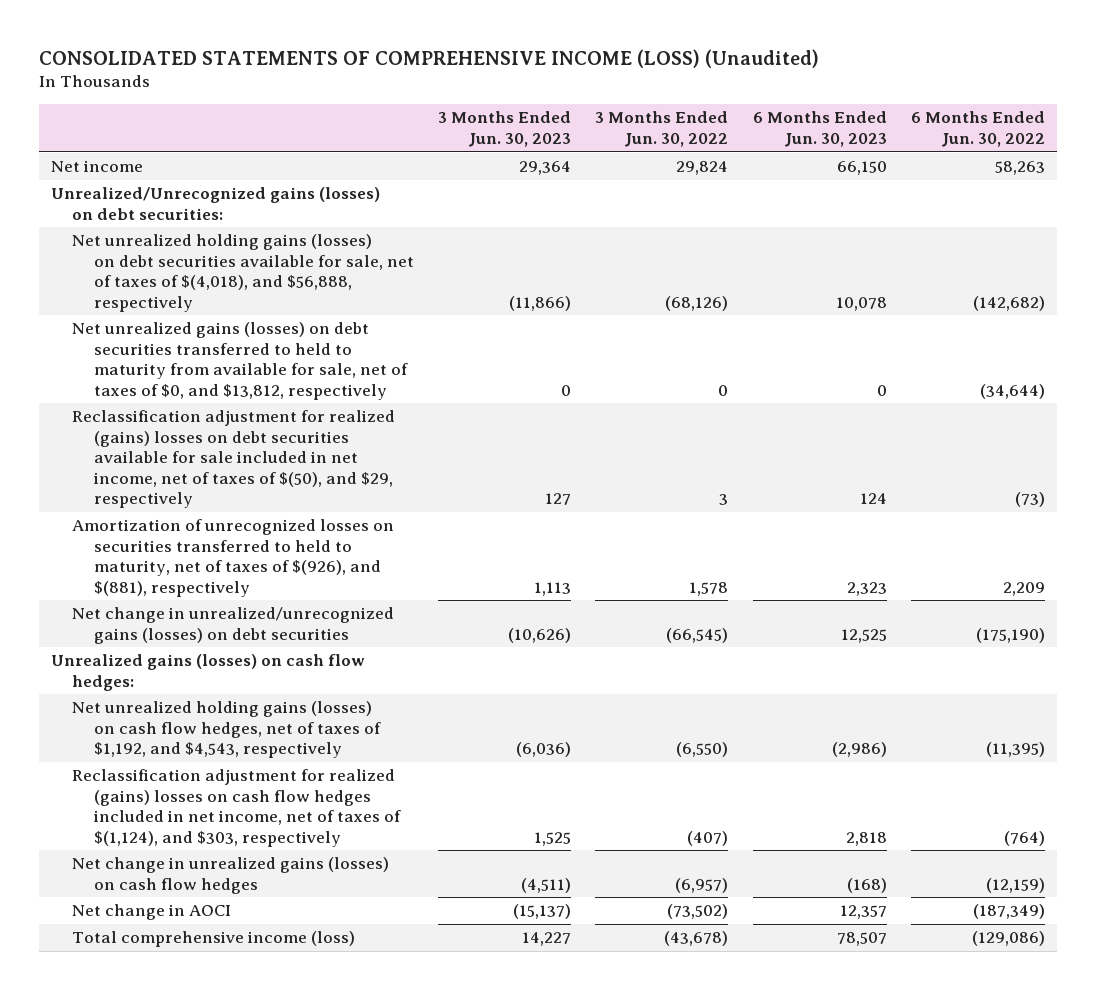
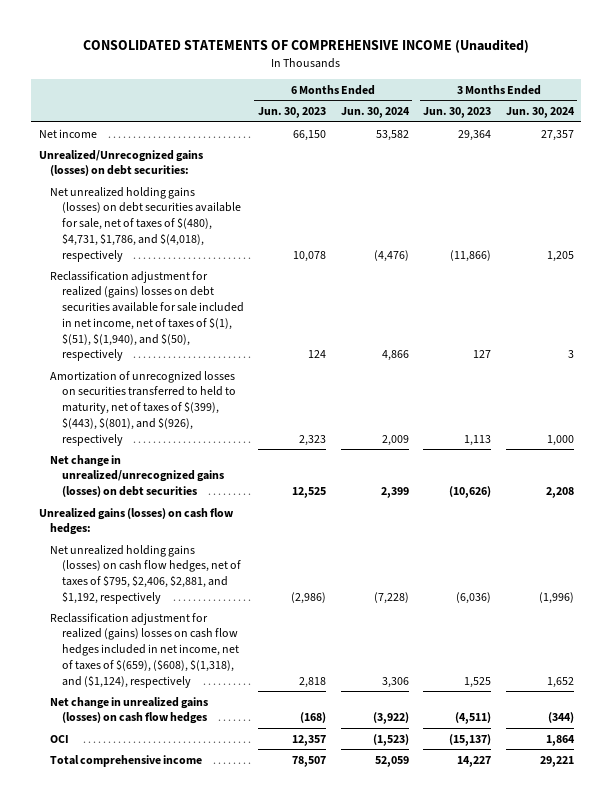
[38,48,819,68] CONSOLIDATED STATEMENTS OF COMPREHENSIVE INCOME (LOSS) (Unaudited) -> [83,39,530,54] CONSOLIDATED STATEMENTS OF COMPREHENSIVE INCOME (Unaudited)
[595,111,729,147] 3 Months Ended Jun. 30, 2022 -> none
[910,111,1045,147] 6 Months Ended Jun. 30, 2022 -> none
none -> [340,107,410,119] Jun. 30, 2024
none -> [505,107,575,119] Jun. 30, 2024
[72,322,408,400] Net unrealized gains (losses) on debt securities transferred to held to maturity from available for sale, net of taxes of $0, and $13,812, respectively -> none
[72,234,414,312] Net unrealized holding gains (losses) on debt securities available for sale, net of taxes of $(4,018), and $56,888, respectively -> [50,186,241,262] Net unrealized holding gains (losses) on debt securities available for sale, net of taxes of $(480), $4,731, $1,786, and $(4,018), respectively
[72,410,396,509] Reclassification adjustment for realized (gains) losses on debt securities available for sale included in net income, net of taxes of $(50), and $29, respectively -> [50,270,244,362] Reclassification adjustment for realized (gains) losses on debt securities available for sale included in net income, net of taxes of $(1), $(51), $(1,940), and $(50), respectively
[72,519,395,597] Amortization of unrecognized losses on securities transferred to held to maturity, net of taxes of $(926), and $(881), respectively -> [50,370,236,446] Amortization of unrecognized losses on securities transferred to held to maturity, net of taxes of $(399), $(443), $(801), and $(926), respectively
[72,701,381,759] Net unrealized holding gains (losses) on cash flow hedges, net of taxes of $1,192, and $4,543, respectively -> [50,544,241,604] Net unrealized holding gains (losses) on cash flow hedges, net of taxes of $795, $2,406, $2,881, and $1,192, respectively
[72,769,401,847] Reclassification adjustment for realized (gains) losses on cash flow hedges included in net income, net of taxes of $(1,124), and $303, respectively -> [50,612,239,688] Reclassification adjustment for realized (gains) losses on cash flow hedges included in net income, net of taxes of $(659), ($608), $(1,318), and ($1,124), respectively
[72,904,232,921] Net change in AOCI -> [50,734,70,743] OCI
[72,931,356,948] Total comprehensive income (loss) -> [50,754,203,767] Total comprehensive income

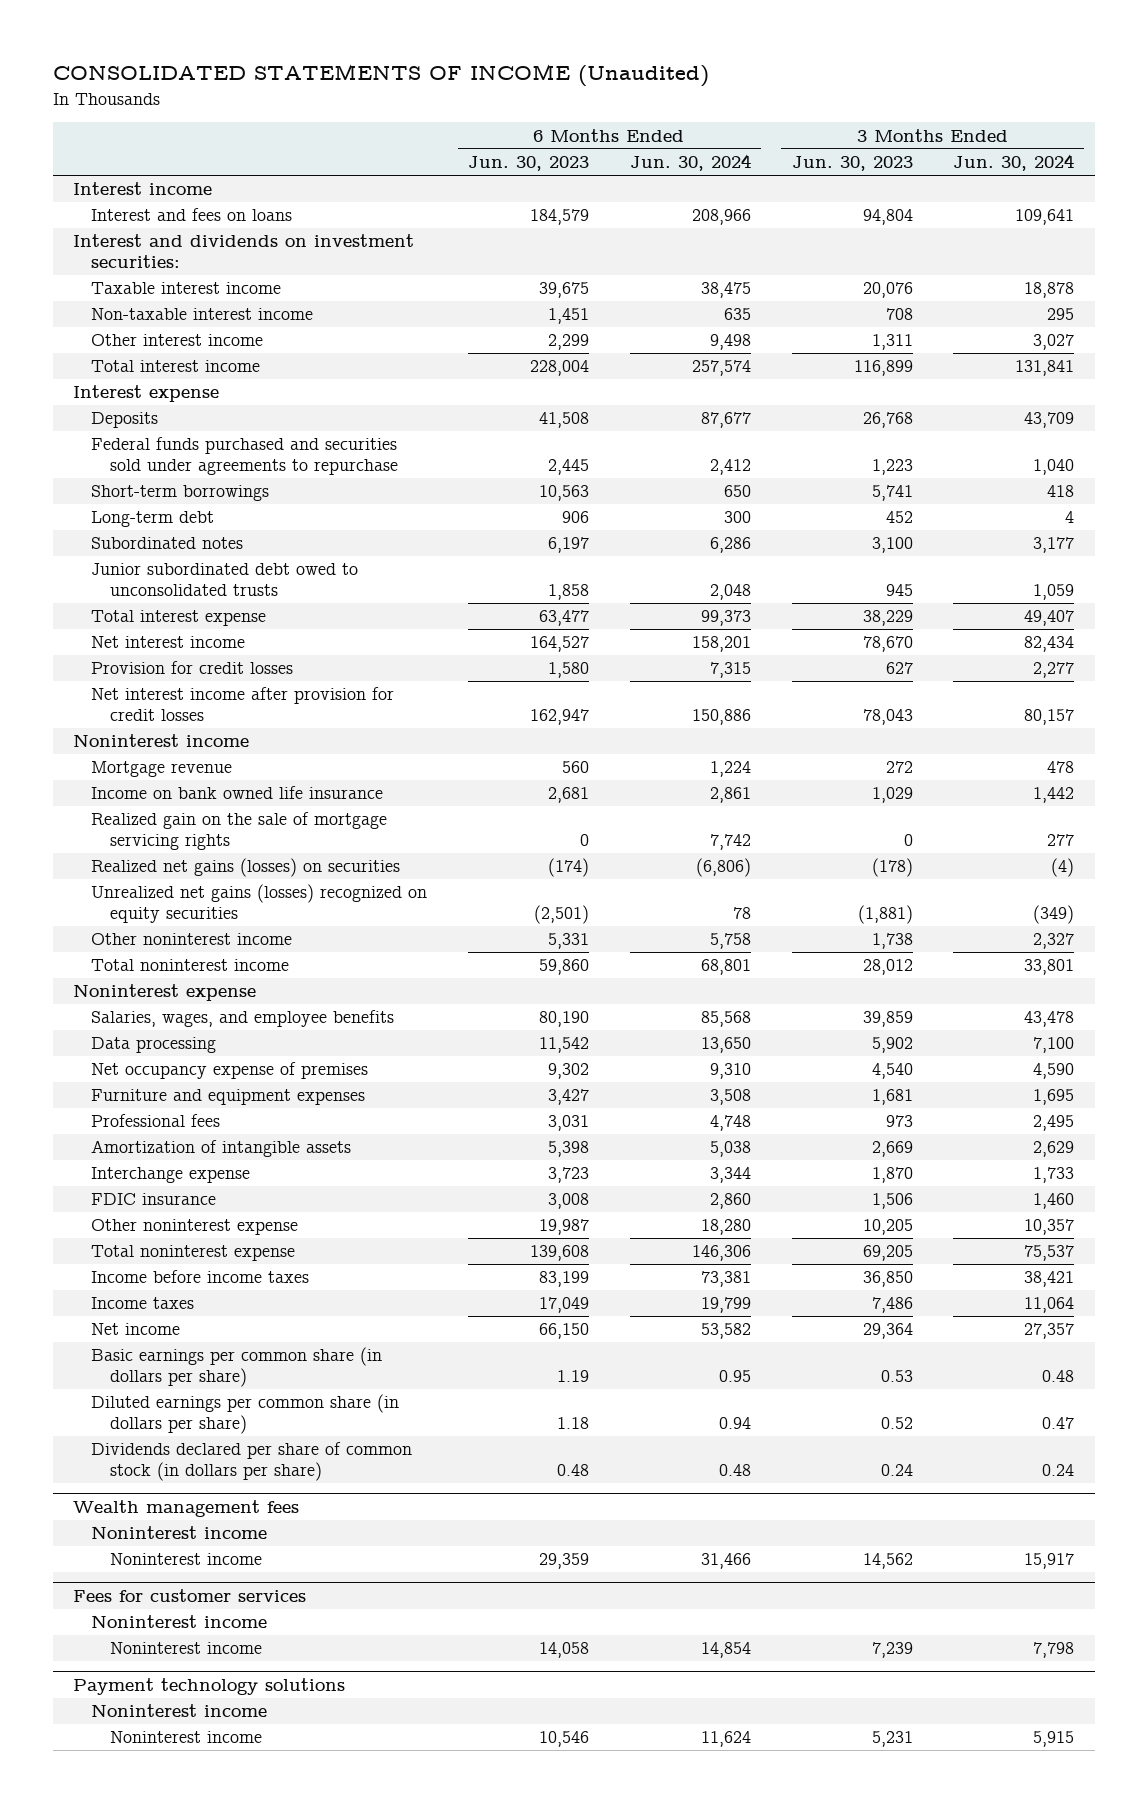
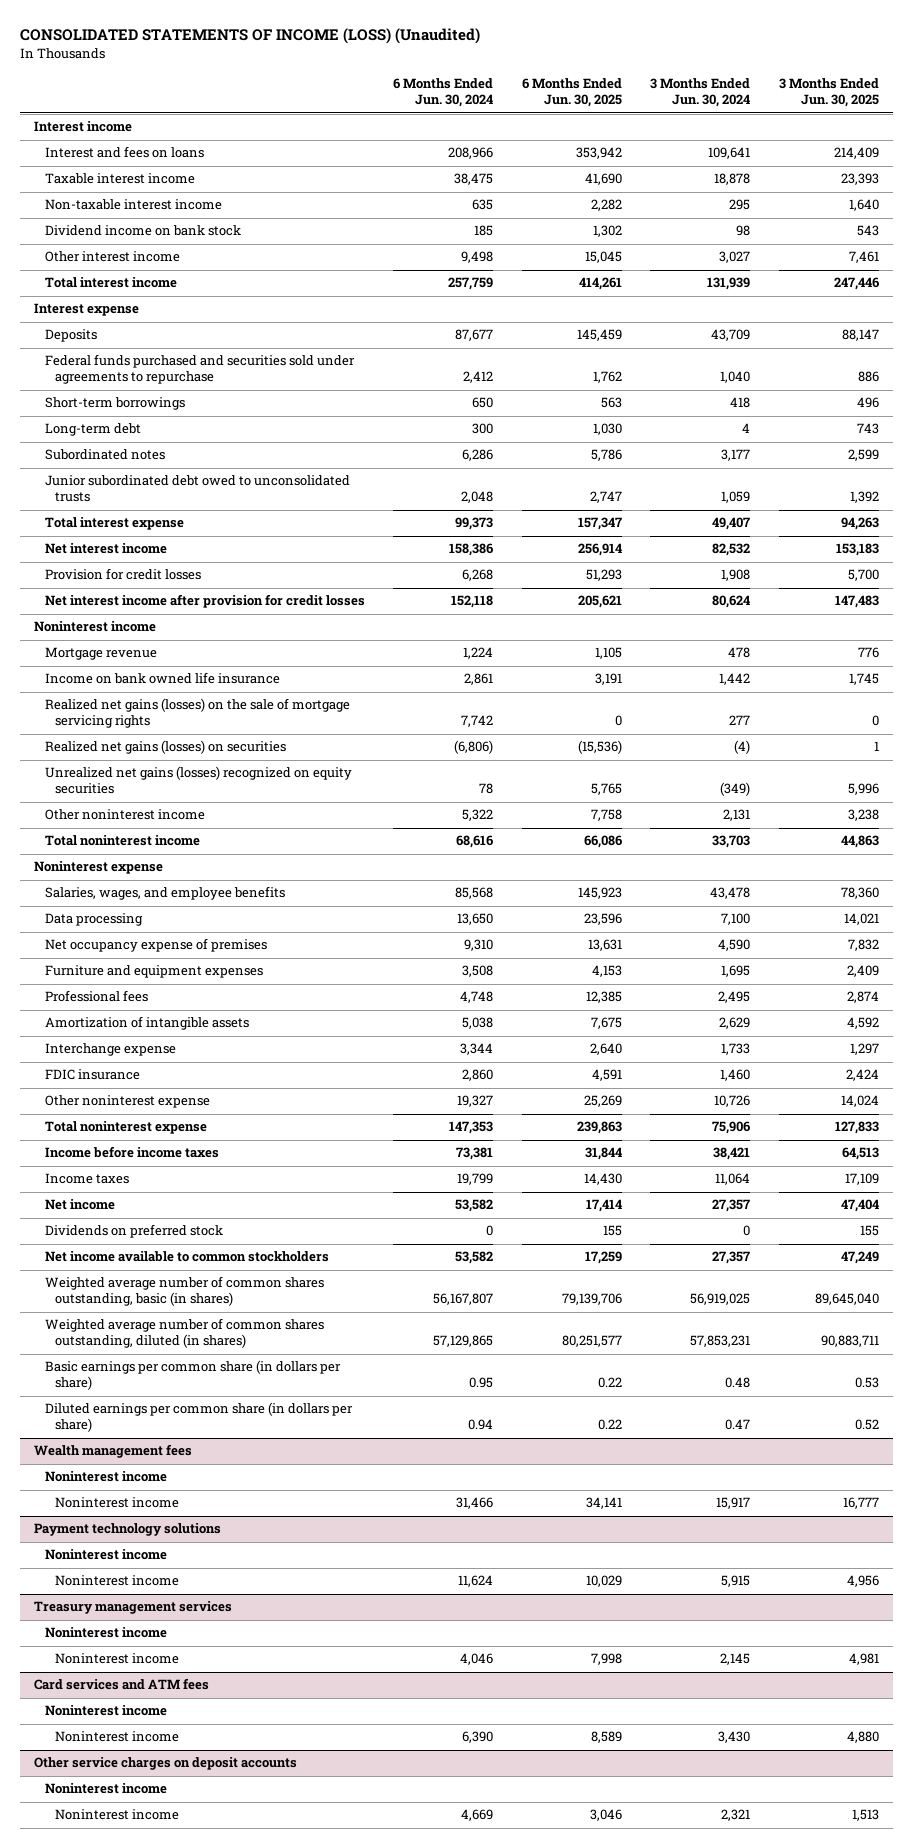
[52,64,709,88] CONSOLIDATED STATEMENTS OF INCOME (Unaudited) -> [20,28,481,45] CONSOLIDATED STATEMENTS OF INCOME (LOSS) (Unaudited)
[468,156,590,172] Jun. 30, 2023 -> none
[791,156,913,172] Jun. 30, 2023 -> none
none -> [521,78,622,108] 6 Months Ended Jun. 30, 2025
none -> [778,78,879,108] 3 Months Ended Jun. 30, 2025
[73,234,415,268] Interest and dividends on investment securities: -> none
none -> [44,225,241,237] Dividend income on bank stock
[691,360,751,377] 257,574 -> [448,277,494,291] 257,759
[1015,360,1075,377] 131,841 -> [707,277,751,291] 131,939
[691,636,751,653] 158,201 -> [449,543,494,557] 158,386
[1024,636,1075,653] 82,434 -> [712,543,751,557] 82,532
[709,662,751,679] 7,315 -> [462,569,494,582] 6,268
[1033,662,1075,679] 2,277 -> [721,569,751,582] 1,908
[691,708,751,725] 150,886 -> [451,595,494,609] 152,118
[1024,708,1075,725] 80,157 -> [712,595,751,609] 80,624
[91,812,388,850] Realized gain on the sale of mortgage servicing rights -> [44,698,350,729] Realized net gains (losses) on the sale of mortgage servicing rights
[709,933,751,950] 5,758 -> [462,809,494,822] 5,322
[1033,933,1075,950] 2,327 -> [723,809,751,822] 2,131
[700,959,751,976] 68,801 -> [456,835,494,849] 68,616
[1024,959,1075,976] 33,801 -> [712,835,751,849] 33,703
[700,1219,751,1236] 18,280 -> [457,1095,494,1108] 19,327
[1024,1219,1075,1236] 10,357 -> [714,1095,751,1108] 10,726
[691,1245,751,1262] 146,306 -> [449,1121,494,1135] 147,353
[1024,1245,1075,1262] 75,537 -> [712,1121,751,1135] 75,906
none -> [44,1224,223,1239] Dividends on preferred stock
none -> [44,1251,329,1263] Net income available to common stockholders
none -> [44,1276,324,1307] Weighted average number of common shares outstanding, basic (in shares)
none -> [44,1318,324,1349] Weighted average number of common shares outstanding, diluted (in shares)
[91,1442,413,1481] Dividends declared per share of common stock (in dollars per share) -> none
[73,1588,307,1602] Fees for customer services -> none
[91,1615,268,1629] Noninterest income -> none
[109,1642,262,1655] Noninterest income -> none
none -> [34,1601,233,1615] Treasury management services
none -> [44,1627,167,1639] Noninterest income
none -> [54,1653,179,1665] Noninterest income
none -> [34,1678,210,1691] Card services and ATM fees
none -> [44,1705,167,1717] Noninterest income
none -> [54,1731,179,1743] Noninterest income
none -> [34,1757,298,1771] Other service charges on deposit accounts
none -> [44,1783,167,1795] Noninterest income
none -> [54,1809,179,1821] Noninterest income

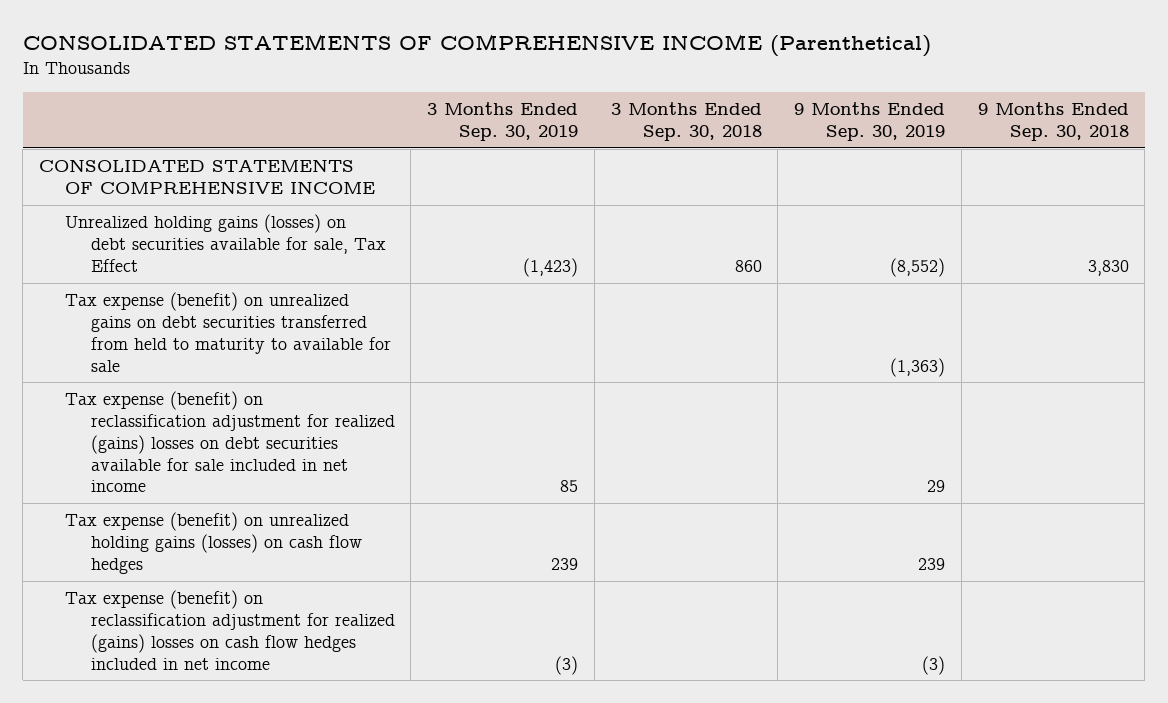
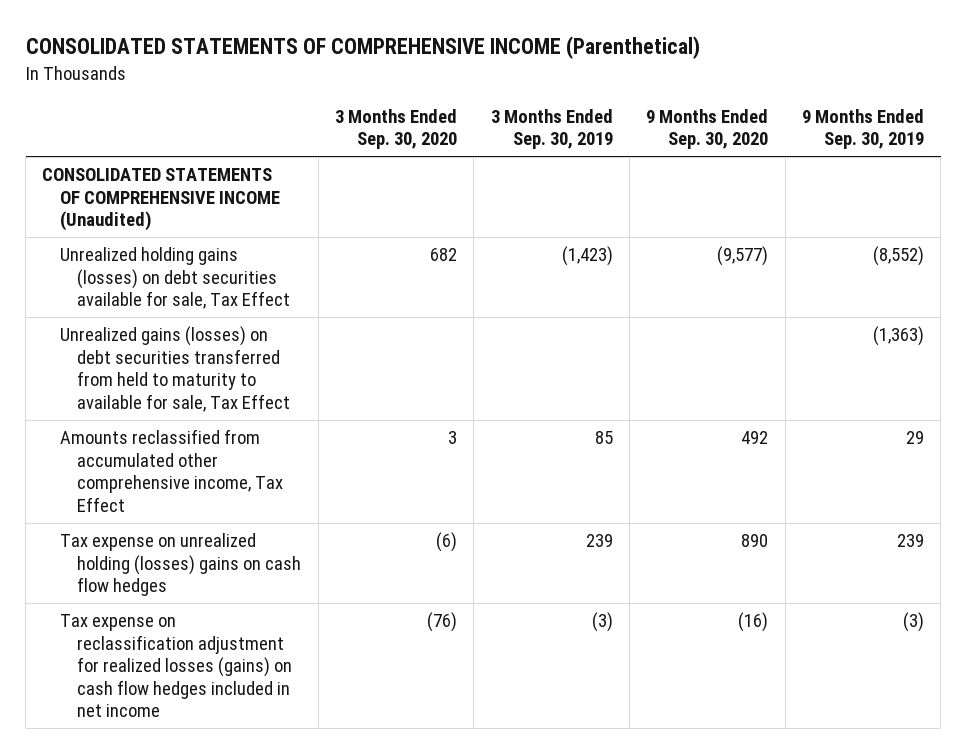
[610,102,762,142] 3 Months Ended Sep. 30, 2018 -> none
[977,102,1129,142] 9 Months Ended Sep. 30, 2018 -> none
none -> [334,108,457,149] 3 Months Ended Sep. 30, 2020
none -> [646,108,769,149] 9 Months Ended Sep. 30, 2020
[39,159,375,194] CONSOLIDATED STATEMENTS OF COMPREHENSIVE INCOME -> [42,168,280,232] CONSOLIDATED STATEMENTS OF COMPREHENSIVE INCOME (Unaudited)
[64,292,391,372] Tax expense (benefit) on unrealized gains on debt securities transferred from held to maturity to available for sale -> [59,326,291,412] Unrealized gains (losses) on debt securities transferred from held to maturity to available for sale, Tax Effect
[64,391,395,493] Tax expense (benefit) on reclassification adjustment for realized (gains) losses on debt securities available for sale included in net income -> [59,429,284,512] Amounts reclassified from accumulated other comprehensive income, Tax Effect
[64,512,362,574] Tax expense (benefit) on unrealized holding gains (losses) on cash flow hedges -> [59,533,302,597] Tax expense on unrealized holding (losses) gains on cash flow hedges
[64,590,395,670] Tax expense (benefit) on reclassification adjustment for realized (gains) losses on cash flow hedges included in net income -> [59,614,293,717] Tax expense on reclassification adjustment for realized losses (gains) on cash flow hedges included in net income

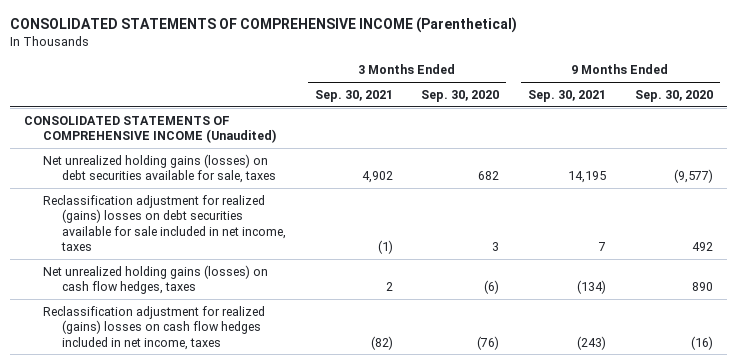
[490,108,613,149] 3 Months Ended Sep. 30, 2019 -> none
[801,108,924,149] 9 Months Ended Sep. 30, 2019 -> none
none -> [314,90,393,103] Sep. 30, 2021
none -> [527,90,606,103] Sep. 30, 2021
[59,326,291,412] Unrealized gains (losses) on debt securities transferred from held to maturity to available for sale, Tax Effect -> none
[59,247,291,310] Unrealized holding gains (losses) on debt securities available for sale, Tax Effect -> [43,153,277,184] Net unrealized holding gains (losses) on debt securities available for sale, taxes
[59,429,284,512] Amounts reclassified from accumulated other comprehensive income, Tax Effect -> [43,194,287,251] Reclassification adjustment for realized (gains) losses on debt securities available for sale included in net income, taxes
[59,533,302,597] Tax expense on unrealized holding (losses) gains on cash flow hedges -> [43,264,269,295] Net unrealized holding gains (losses) on cash flow hedges, taxes
[59,614,293,717] Tax expense on reclassification adjustment for realized losses (gains) on cash flow hedges included in net income -> [43,305,266,350] Reclassification adjustment for realized (gains) losses on cash flow hedges included in net income, taxes

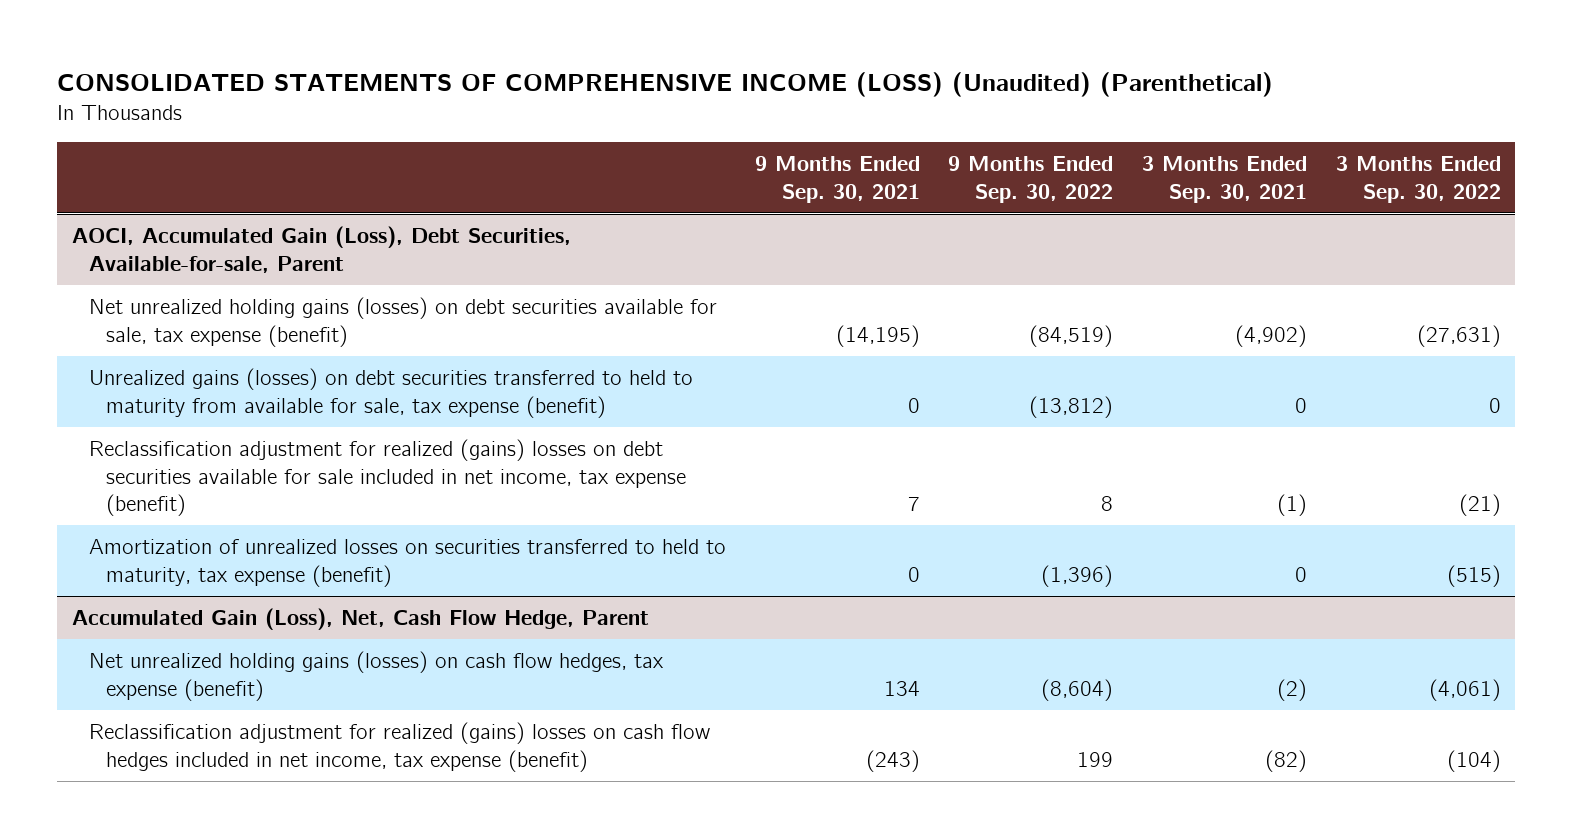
[10,17,518,34] CONSOLIDATED STATEMENTS OF COMPREHENSIVE INCOME (Parenthetical) -> [57,72,1274,98] CONSOLIDATED STATEMENTS OF COMPREHENSIVE INCOME (LOSS) (Unaudited) (Parenthetical)
[421,90,500,103] Sep. 30, 2020 -> none
[634,90,713,103] Sep. 30, 2020 -> none
none -> [948,156,1114,203] 9 Months Ended Sep. 30, 2022
none -> [1335,156,1501,203] 3 Months Ended Sep. 30, 2022
[24,115,277,144] CONSOLIDATED STATEMENTS OF COMPREHENSIVE INCOME (Unaudited) -> none
none -> [71,225,571,273] AOCI, Accumulated Gain (Loss), Debt Securities, Available-for-sale, Parent
[43,153,277,184] Net unrealized holding gains (losses) on debt securities available for sale, taxes -> [88,296,717,347] Net unrealized holding gains (losses) on debt securities available for sale, tax expense (benefit)
[361,171,393,184] 4,902 -> [1235,324,1308,347] (4,902)
[567,171,606,184] 14,195 -> [835,324,920,347] (14,195)
none -> [88,367,693,418] Unrealized gains (losses) on debt securities transferred to held to maturity from available for sale, tax expense (benefit)
[43,194,287,251] Reclassification adjustment for realized (gains) losses on debt securities available for sale included in net income, taxes -> [88,438,686,517] Reclassification adjustment for realized (gains) losses on debt securities available for sale included in net income, tax expense (benefit)
none -> [88,538,726,587] Amortization of unrealized losses on securities transferred to held to maturity, tax expense (benefit)
none -> [71,607,649,630] Accumulated Gain (Loss), Net, Cash Flow Hedge, Parent
[43,264,269,295] Net unrealized holding gains (losses) on cash flow hedges, taxes -> [88,650,664,701] Net unrealized holding gains (losses) on cash flow hedges, tax expense (benefit)
[385,282,393,292] 2 -> [1277,678,1308,701] (2)
[576,280,606,295] (134) -> [883,680,920,696] 134
[43,305,266,350] Reclassification adjustment for realized (gains) losses on cash flow hedges included in net income, taxes -> [88,721,710,772] Reclassification adjustment for realized (gains) losses on cash flow hedges included in net income, tax expense (benefit)

